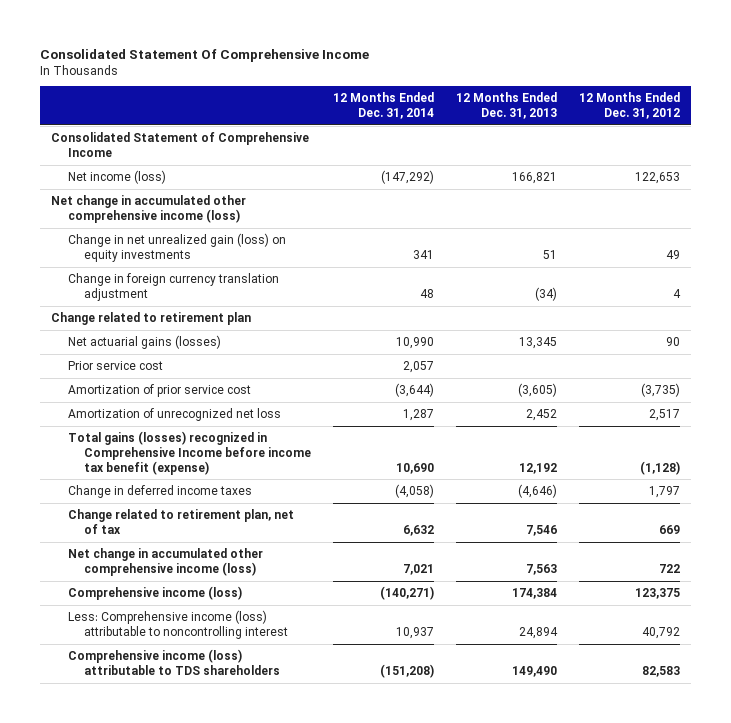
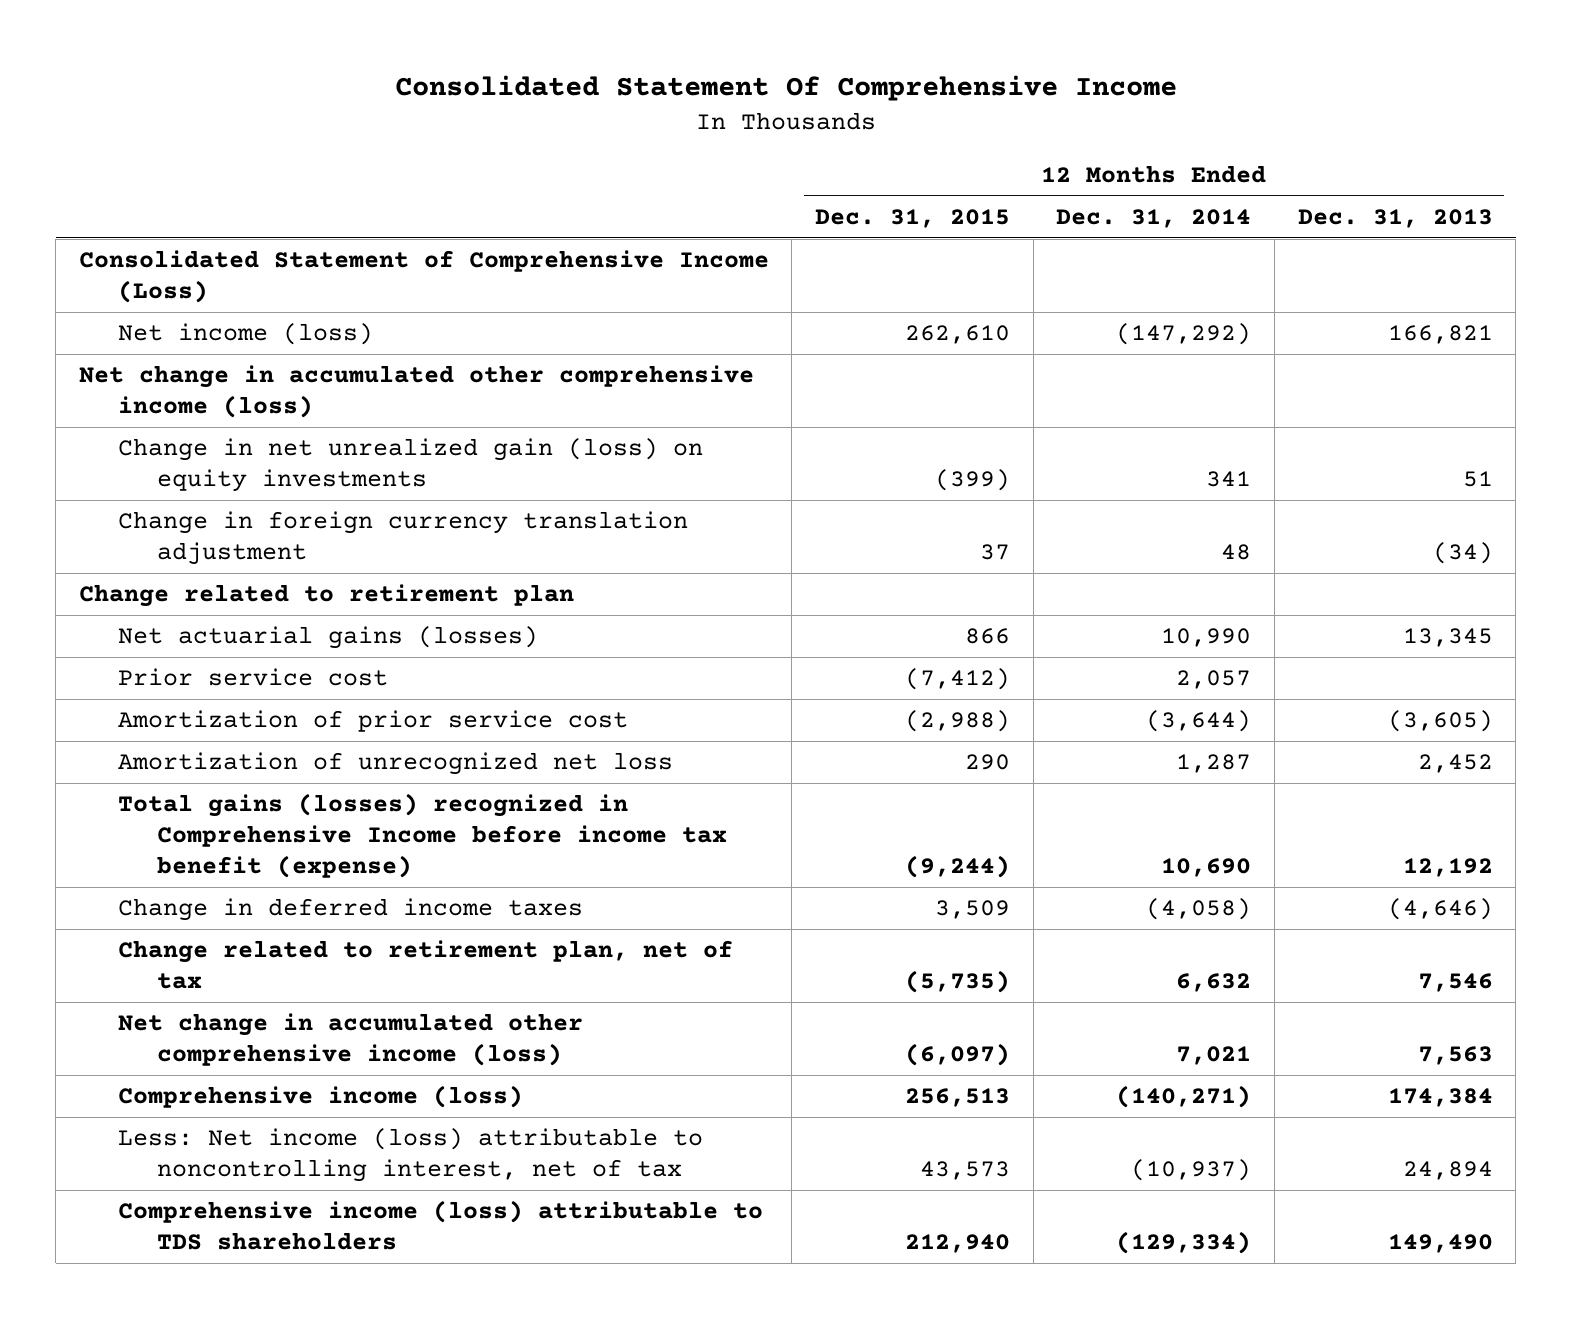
[578,92,680,120] 12 Months Ended Dec. 31, 2012 -> none
none -> [815,209,1011,229] Dec. 31, 2015
[51,132,310,157] Consolidated Statement of Comprehensive Income -> [78,250,769,304] Consolidated Statement of Comprehensive Income (Loss)
[67,610,288,639] Less: Comprehensive income (loss) attributable to noncontrolling interest -> [117,1128,703,1183] Less: Net income (loss) attributable to noncontrolling interest, net of tax
[395,626,434,639] 10,937 -> [1131,1159,1252,1182] (10,937)
[379,663,434,678] (151,208) -> [1116,1231,1252,1255] (129,334)

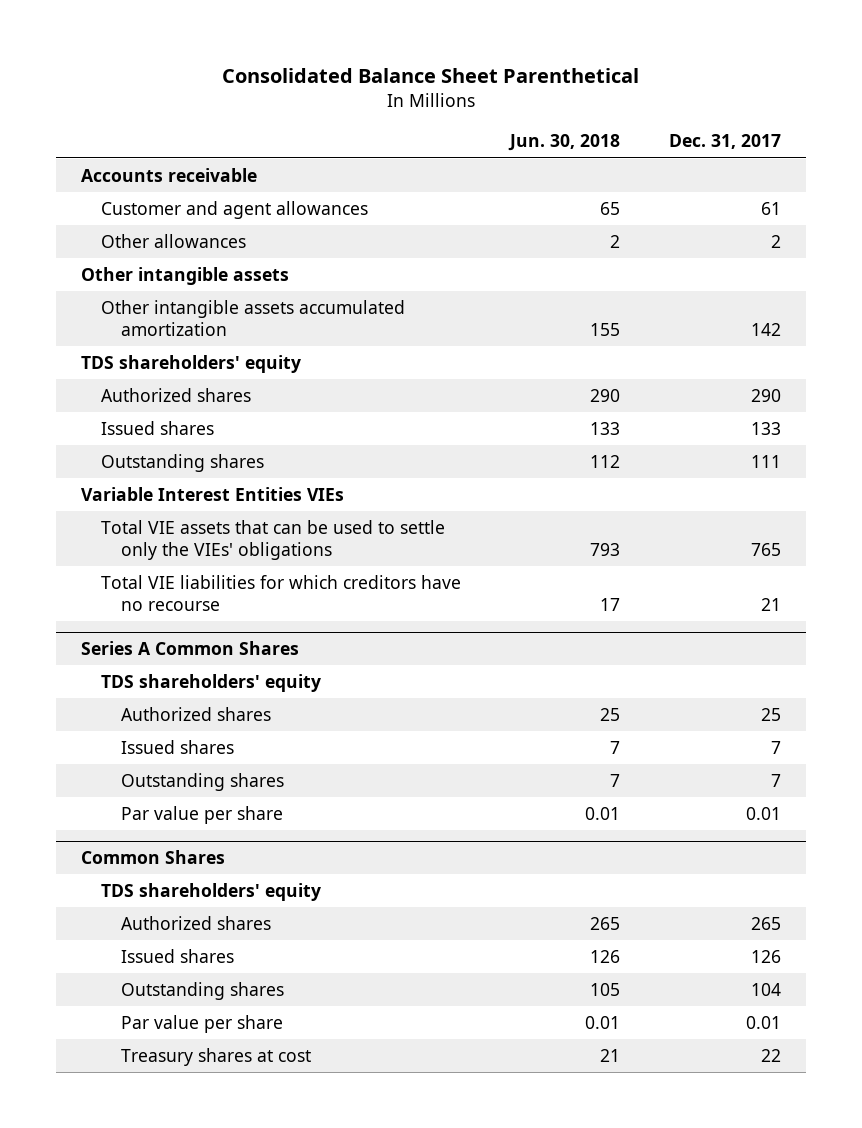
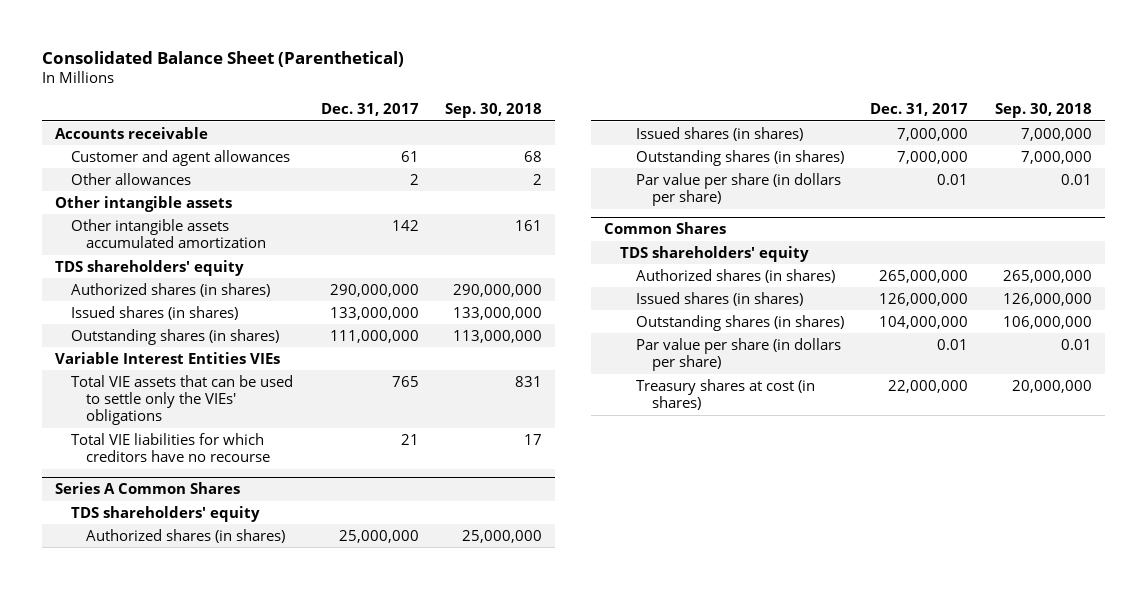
[221,68,639,84] Consolidated Balance Sheet Parenthetical -> [41,50,404,67] Consolidated Balance Sheet (Parenthetical)
[507,134,620,152] Jun. 30, 2018 -> none
none -> [445,103,543,119] Sep. 30, 2018
[100,387,251,402] Authorized shares -> [70,282,270,297] Authorized shares (in shares)
[751,388,782,402] 290 -> [329,283,419,297] 290,000,000
[100,420,214,435] Issued shares -> [70,305,238,320] Issued shares (in shares)
[751,421,782,435] 133 -> [329,306,419,320] 133,000,000
[100,453,264,472] Outstanding shares -> [70,328,279,345] Outstanding shares (in shares)
[751,454,782,468] 111 -> [329,329,419,343] 111,000,000
[120,706,271,721] Authorized shares -> [86,528,286,543] Authorized shares (in shares)
[761,707,782,721] 25 -> [338,529,419,543] 25,000,000
[120,739,234,754] Issued shares -> [635,126,803,141] Issued shares (in shares)
[771,740,782,754] 7 -> [897,127,969,141] 7,000,000
[120,772,284,791] Outstanding shares -> [635,149,844,166] Outstanding shares (in shares)
[771,773,782,787] 7 -> [897,150,969,164] 7,000,000
[120,805,283,824] Par value per share -> [635,172,841,207] Par value per share (in dollars per share)
[120,915,271,930] Authorized shares -> [635,268,835,283] Authorized shares (in shares)
[751,916,782,930] 265 -> [879,269,969,283] 265,000,000
[120,948,234,963] Issued shares -> [635,291,803,306] Issued shares (in shares)
[751,949,782,963] 126 -> [879,292,969,306] 126,000,000
[120,981,284,1000] Outstanding shares -> [635,314,844,331] Outstanding shares (in shares)
[751,982,782,996] 104 -> [879,315,969,329] 104,000,000
[120,1014,283,1033] Par value per share -> [635,337,841,372] Par value per share (in dollars per share)
[120,1047,311,1066] Treasury shares at cost -> [635,378,815,411] Treasury shares at cost (in shares)
[761,1048,782,1062] 22 -> [888,379,969,393] 22,000,000

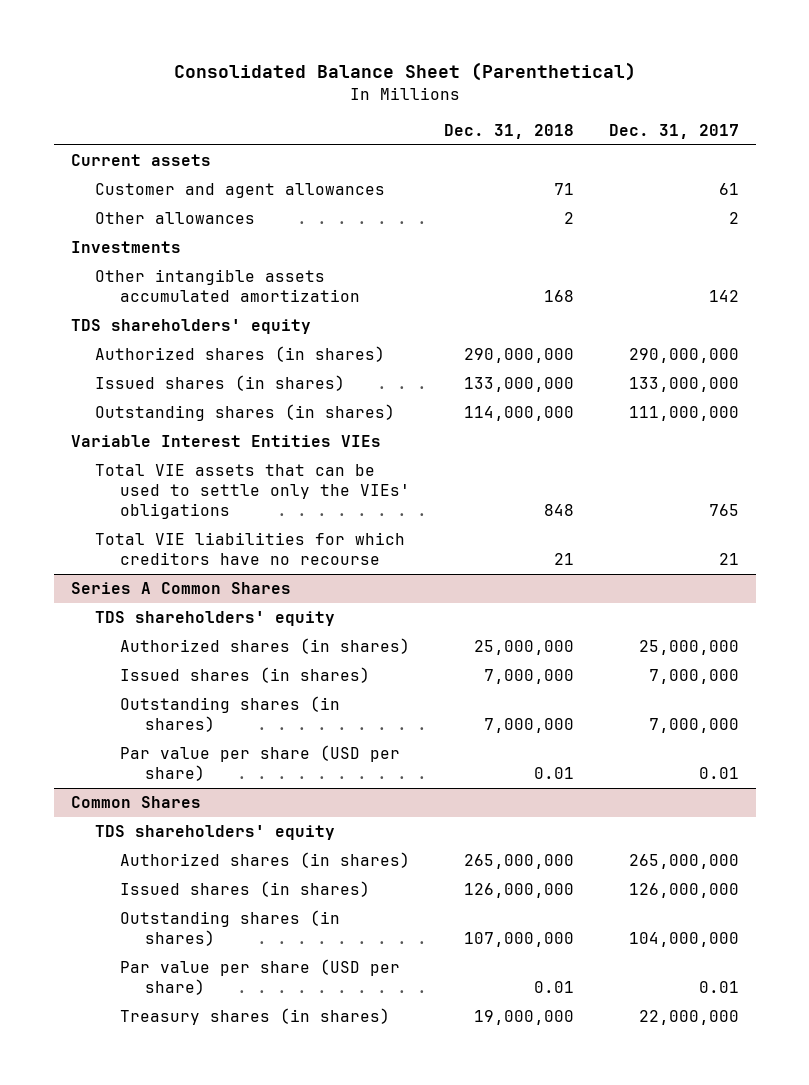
[445,103,543,119] Sep. 30, 2018 -> none
none -> [444,123,575,139] Dec. 31, 2018
[54,126,208,139] Accounts receivable -> none
none -> [70,154,211,167] Current assets
[54,195,232,212] Other intangible assets -> none
none -> [70,241,181,254] Investments
[635,172,841,207] Par value per share (in dollars per share) -> [120,745,401,782] Par value per share (USD per share)
[635,337,841,372] Par value per share (in dollars per share) -> [120,959,401,996] Par value per share (USD per share)
[635,378,815,411] Treasury shares at cost (in shares) -> [120,1008,391,1026] Treasury shares (in shares)

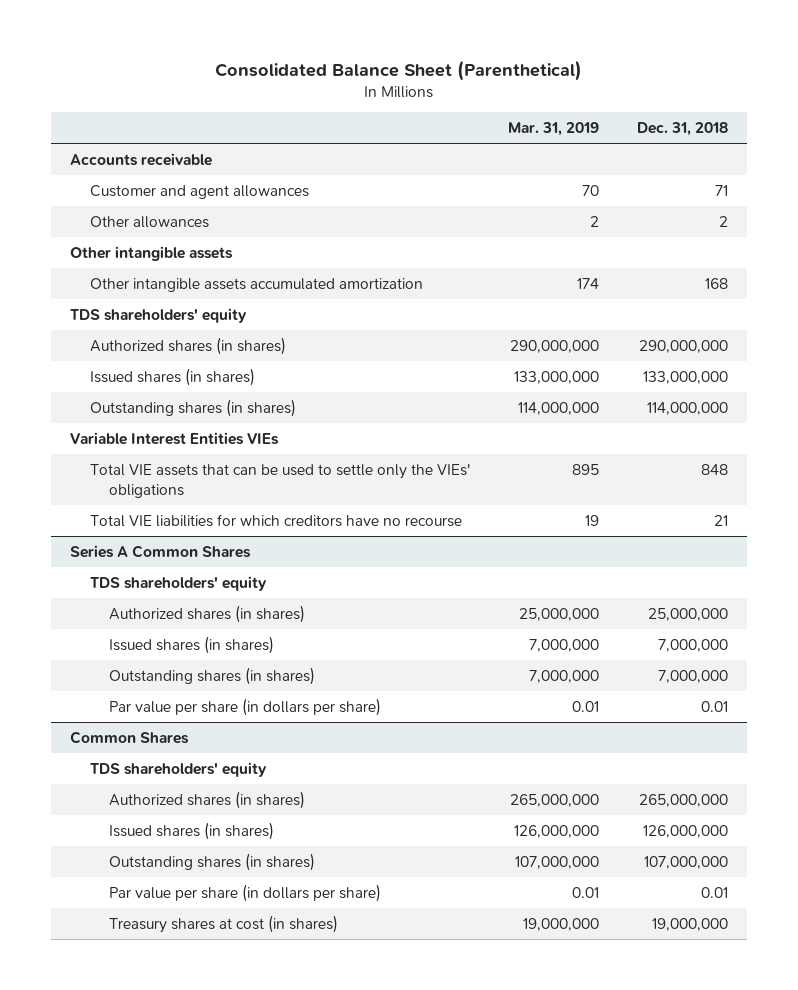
[608,123,739,139] Dec. 31, 2017 -> none
none -> [507,121,599,136] Mar. 31, 2019
[70,154,211,167] Current assets -> none
none -> [70,152,213,166] Accounts receivable
[70,241,181,254] Investments -> none
none -> [70,245,234,261] Other intangible assets
[120,745,401,782] Par value per share (USD per share) -> [109,697,382,716] Par value per share (in dollars per share)
[120,959,401,996] Par value per share (USD per share) -> [109,883,382,902] Par value per share (in dollars per share)
[120,1008,391,1026] Treasury shares (in shares) -> [109,914,339,933] Treasury shares at cost (in shares)

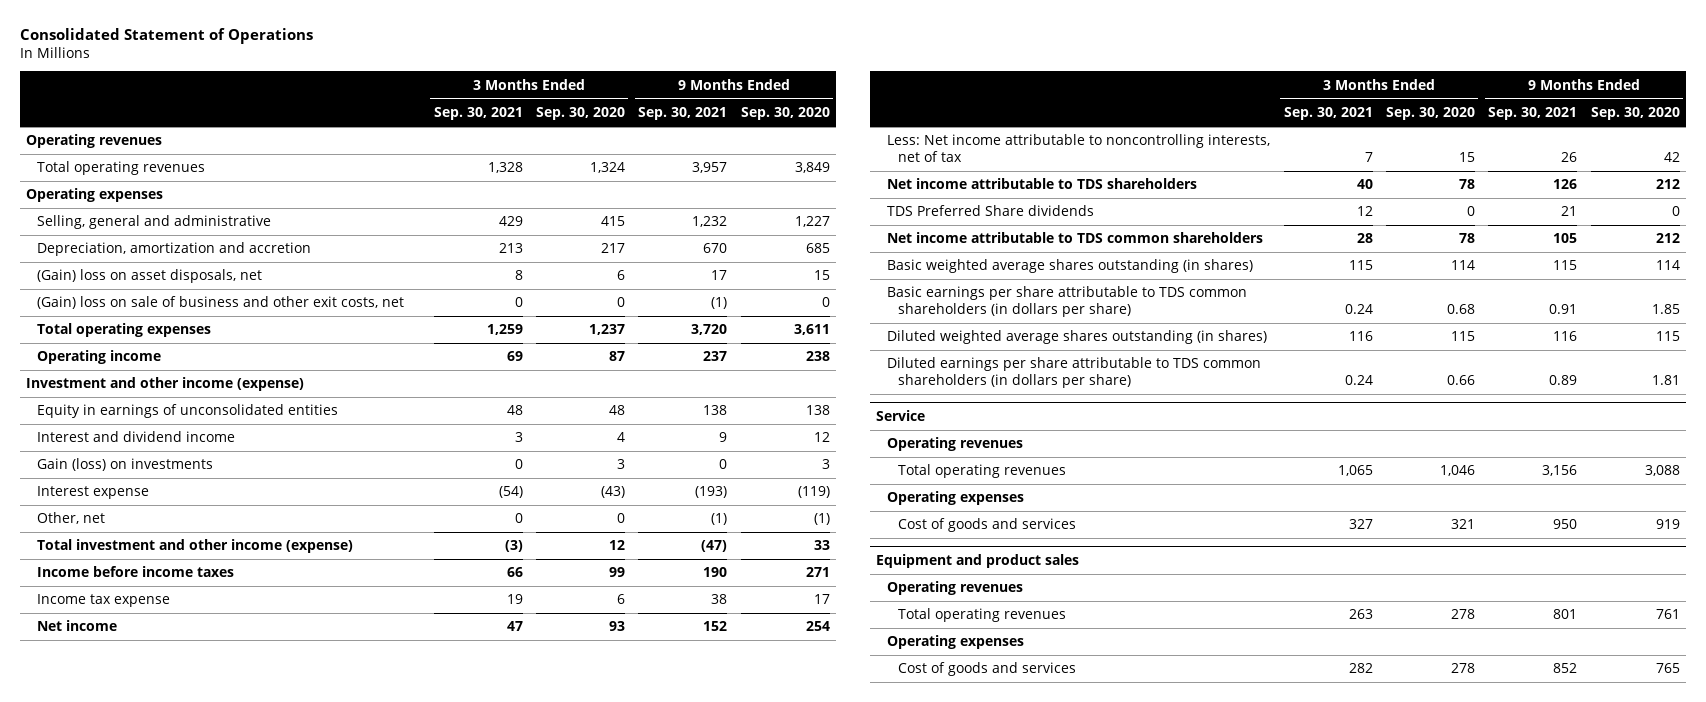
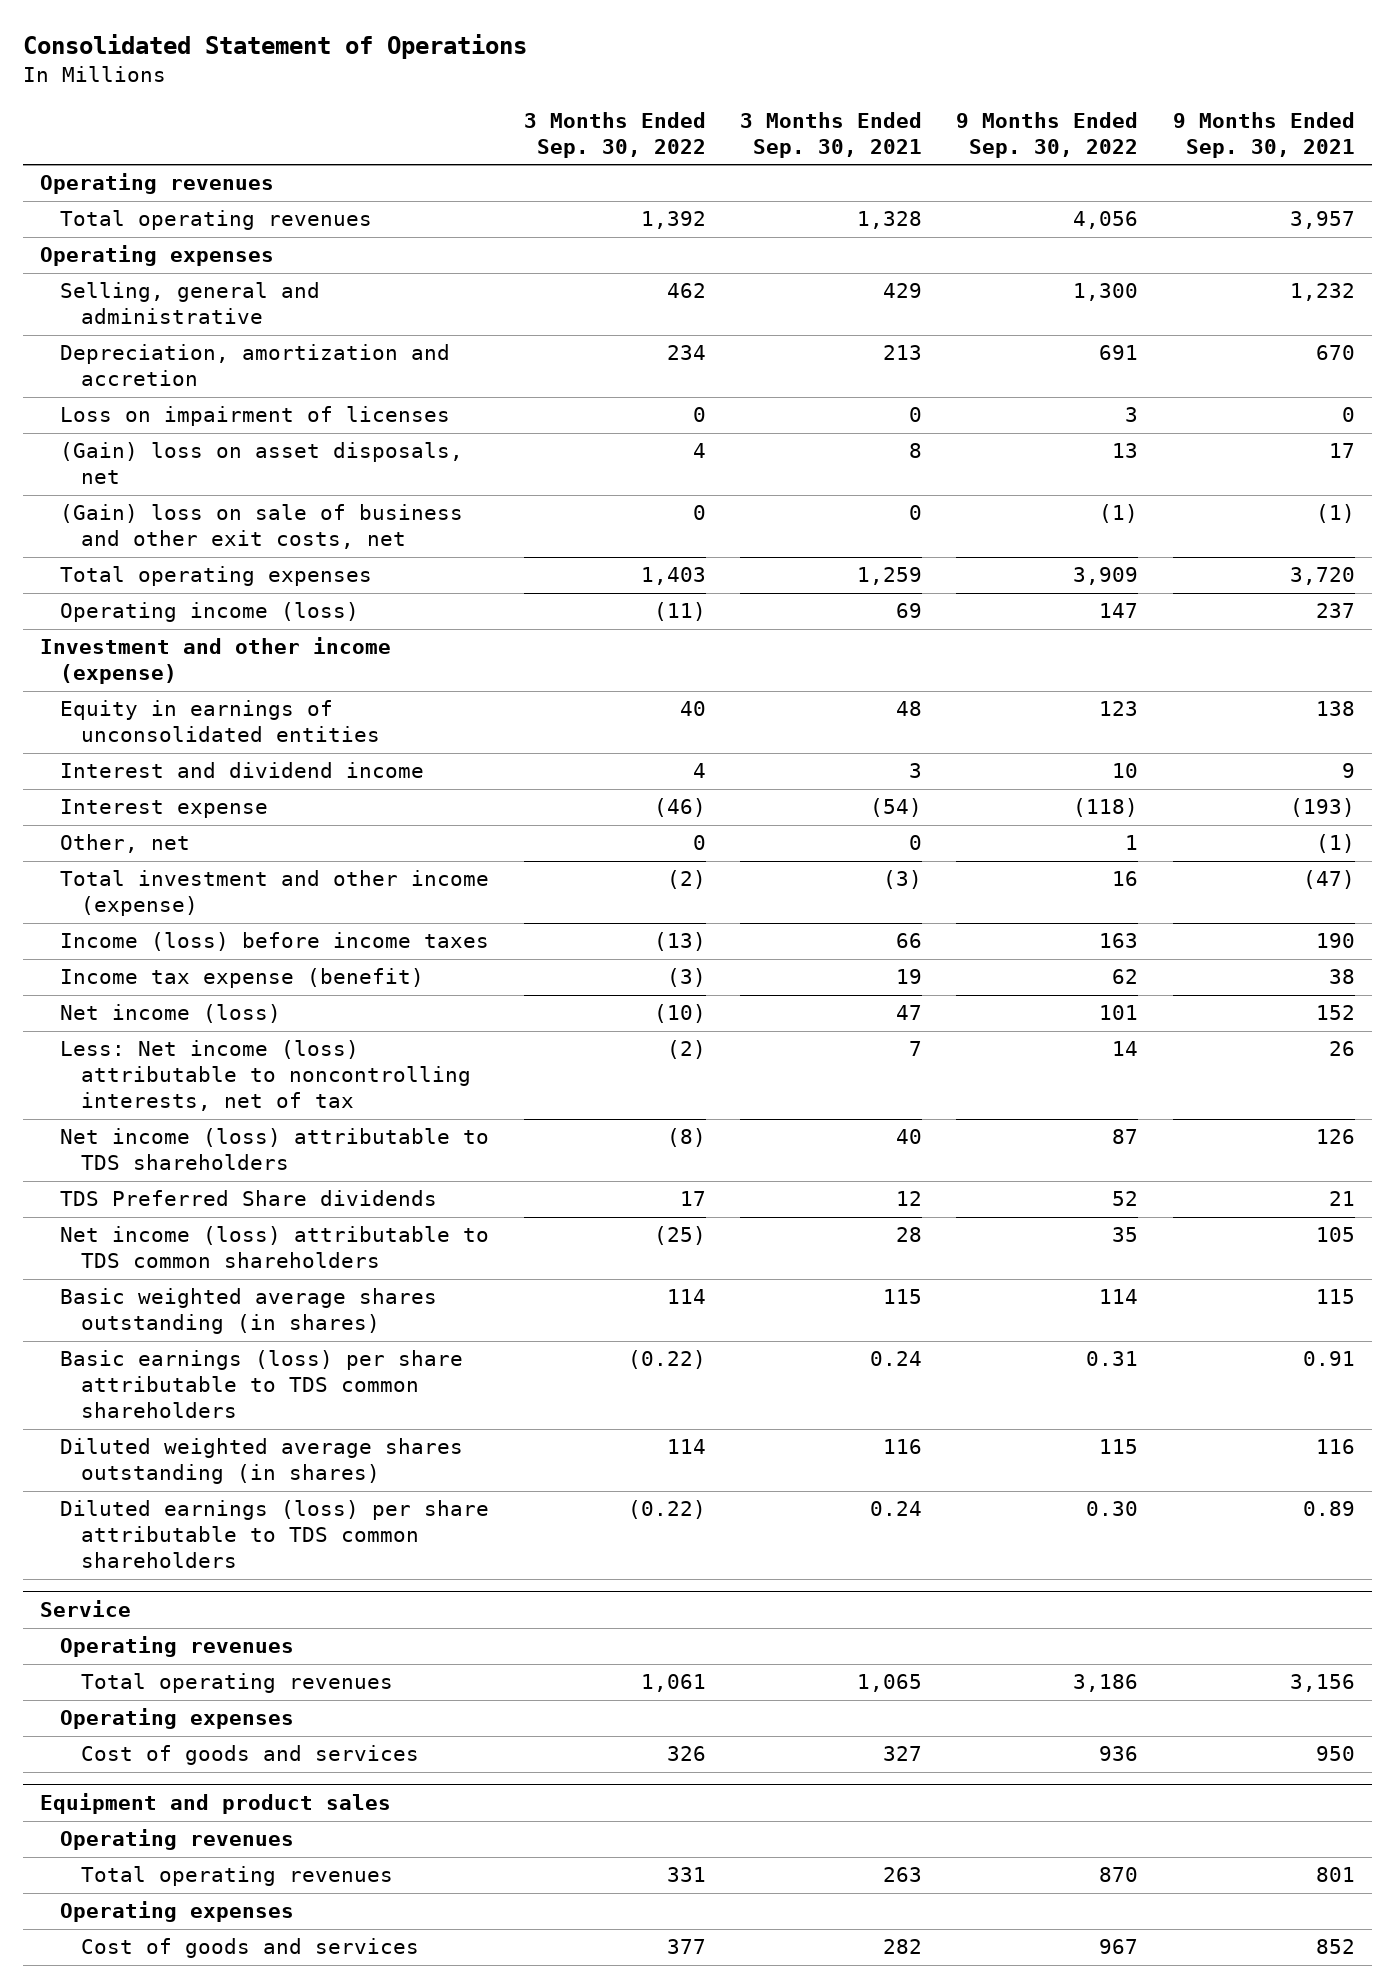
[536,107,626,121] Sep. 30, 2020 -> none
[740,107,830,121] Sep. 30, 2020 -> none
none -> [523,111,706,158] 3 Months Ended Sep. 30, 2022
none -> [956,111,1139,158] 9 Months Ended Sep. 30, 2022
none -> [60,406,451,427] Loss on impairment of licenses
[37,350,162,365] Operating income -> [60,602,360,623] Operating income (loss)
[37,458,214,472] Gain (loss) on investments -> none
[37,566,235,578] Income before income taxes -> [60,932,490,952] Income (loss) before income taxes
[37,594,171,608] Income tax expense -> [60,968,425,989] Income tax expense (benefit)
[37,620,118,632] Net income -> [60,1004,282,1024] Net income (loss)
[887,134,1271,163] Less: Net income attributable to noncontrolling interests, net of tax -> [60,1040,472,1112] Less: Net income (loss) attributable to noncontrolling interests, net of tax
[887,178,1198,190] Net income attributable to TDS shareholders -> [60,1128,490,1171] Net income (loss) attributable to TDS shareholders
[887,232,1264,244] Net income attributable to TDS common shareholders -> [60,1226,490,1269] Net income (loss) attributable to TDS common shareholders
[887,286,1248,318] Basic earnings per share attributable to TDS common shareholders (in dollars per share) -> [60,1350,464,1419] Basic earnings (loss) per share attributable to TDS common shareholders
[887,357,1262,389] Diluted earnings per share attributable to TDS common shareholders (in dollars per share) -> [60,1500,490,1569] Diluted earnings (loss) per share attributable to TDS common shareholders

